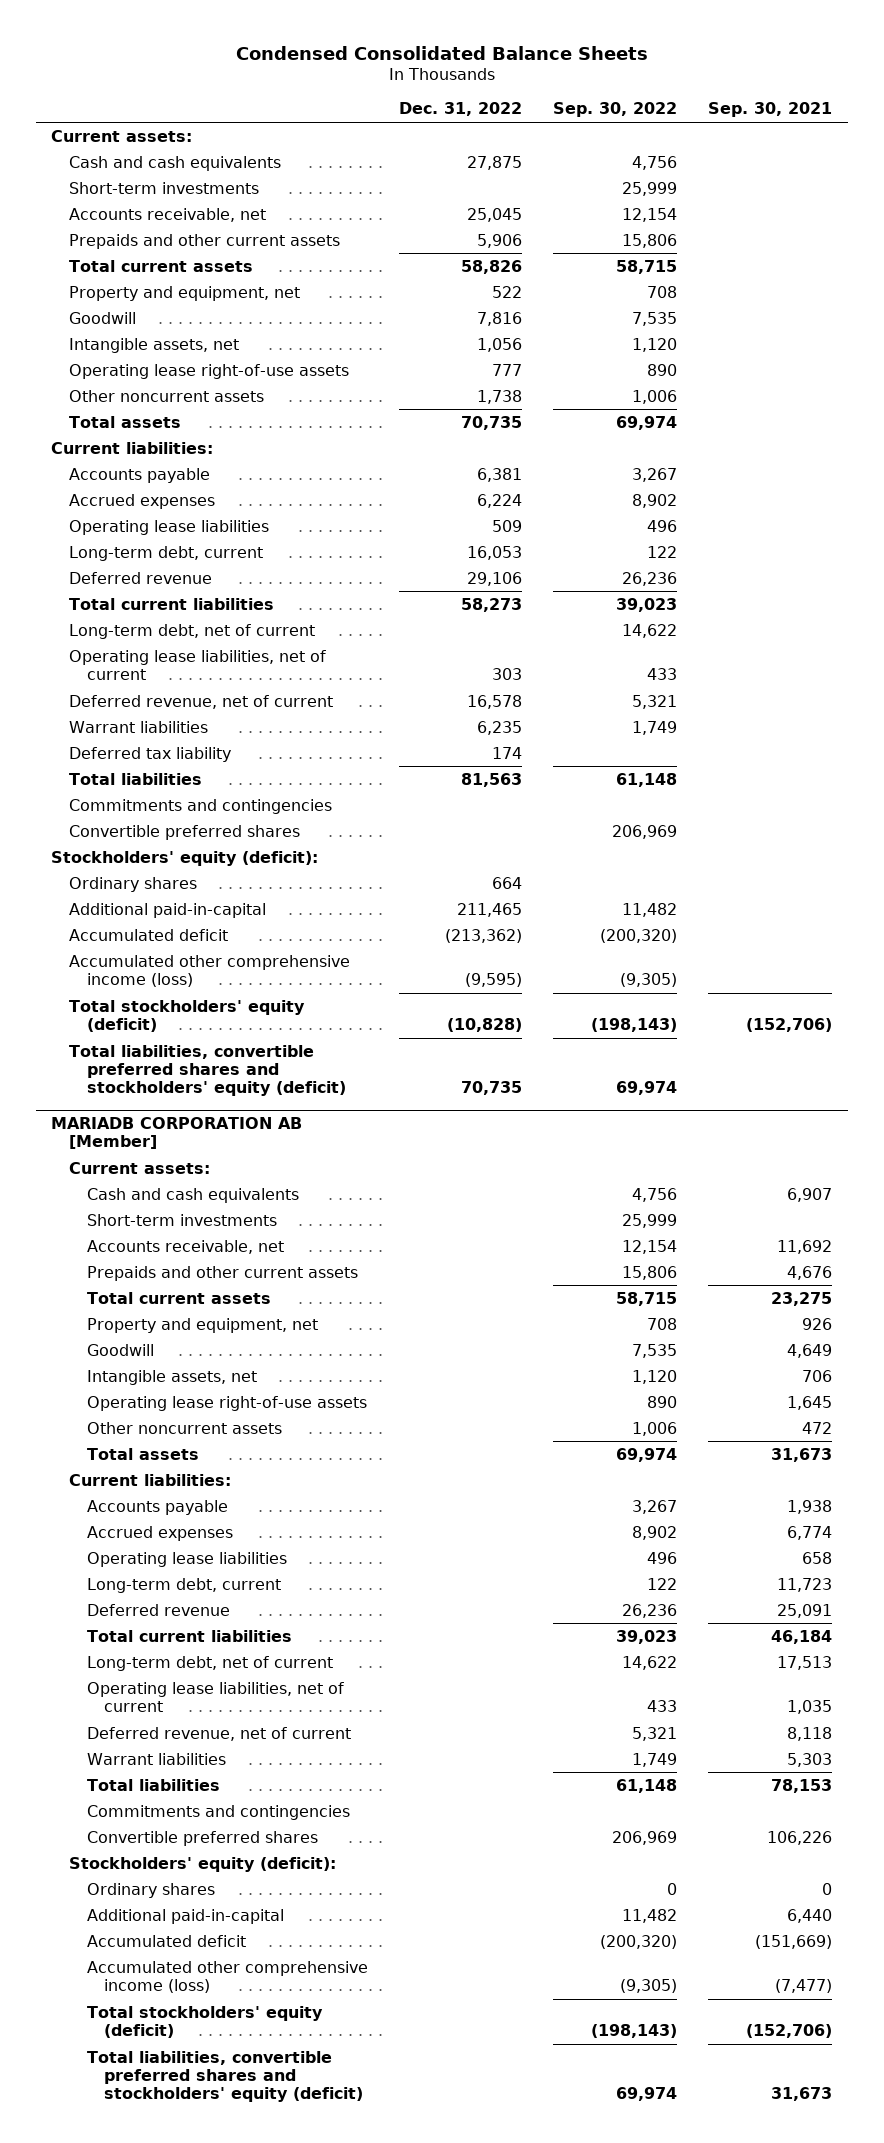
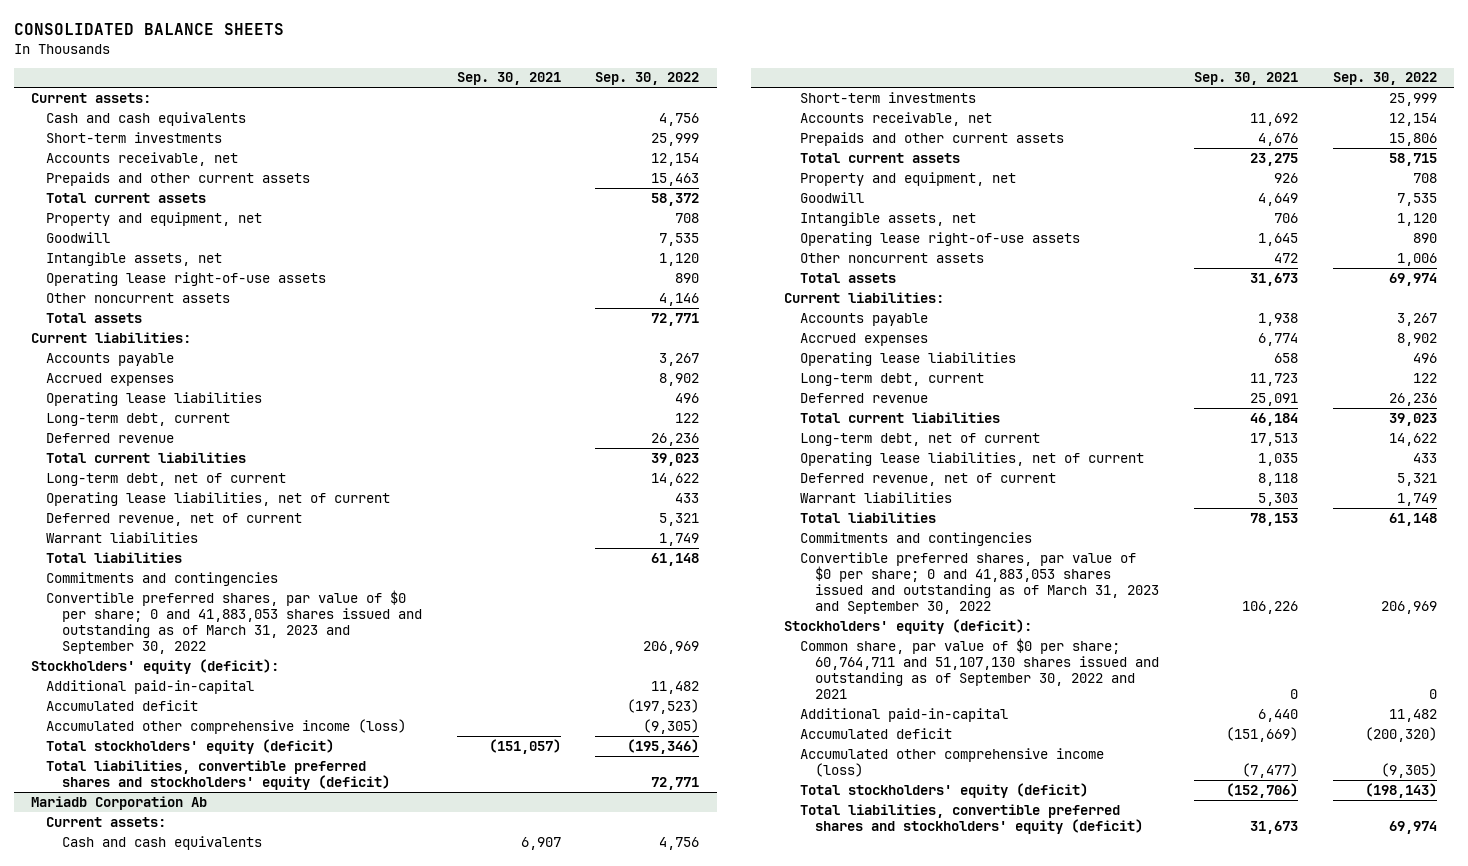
[235,45,648,60] Condensed Consolidated Balance Sheets -> [13,23,284,36] CONSOLIDATED BALANCE SHEETS
[398,102,522,117] Dec. 31, 2022 -> none
[622,233,678,248] 15,806 -> [651,172,700,186] 15,463
[616,259,678,274] 58,715 -> [651,192,700,206] 58,372
[632,389,678,404] 1,006 -> [659,292,700,306] 4,146
[616,415,678,430] 69,974 -> [651,312,700,326] 72,771
[68,746,231,762] Deferred tax liability -> none
[68,824,300,840] Convertible preferred shares -> [46,589,422,654] Convertible preferred shares, par value of $0 per share; 0 and 41,883,053 shares issued and outstanding as of March 31, 2023 and September 30, 2022
[68,876,197,892] Ordinary shares -> none
[600,928,678,943] (200,320) -> [627,698,700,714] (197,523)
[591,1017,678,1032] (198,143) -> [627,738,700,754] (195,346)
[746,1017,833,1032] (152,706) -> [488,738,561,754] (151,057)
[616,1081,678,1096] 69,974 -> [651,776,700,790] 72,771
[51,1116,303,1150] MARIADB CORPORATION AB [Member] -> [30,795,207,810] Mariadb Corporation Ab
[86,1830,318,1846] Convertible preferred shares -> [799,551,1160,614] Convertible preferred shares, par value of $0 per share; 0 and 41,883,053 shares issued and outstanding as of March 31, 2023 and September 30, 2022
[86,1882,215,1898] Ordinary shares -> [799,637,1160,699] Common share, par value of $0 per share; 60,764,711 and 51,107,130 shares issued and outstanding as of September 30, 2022 and 2021

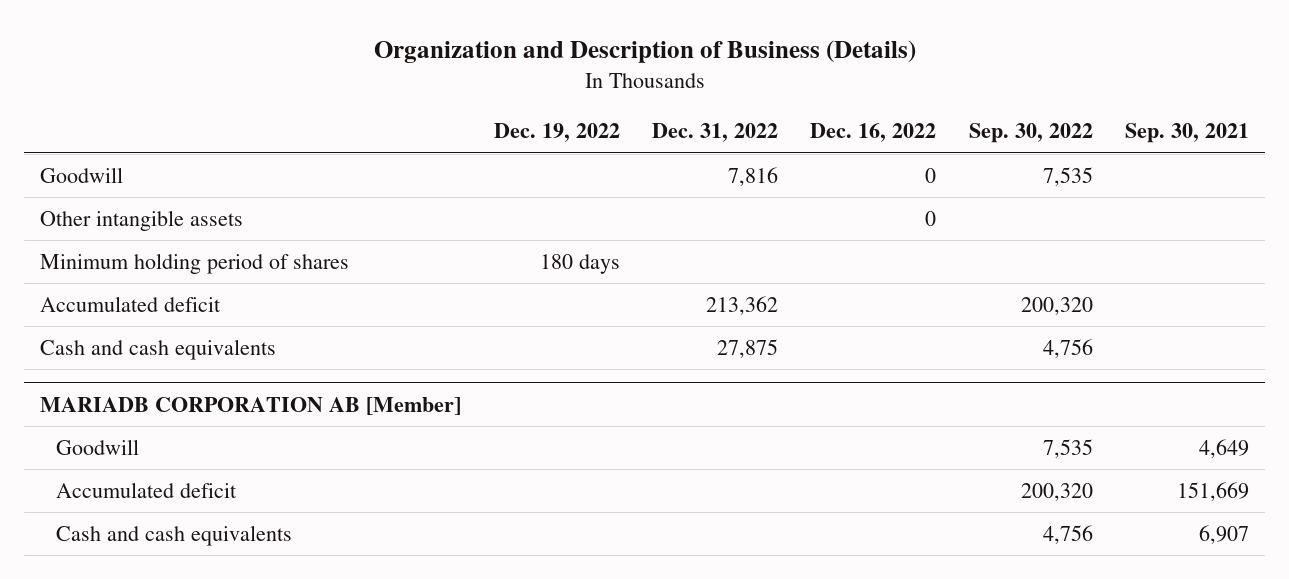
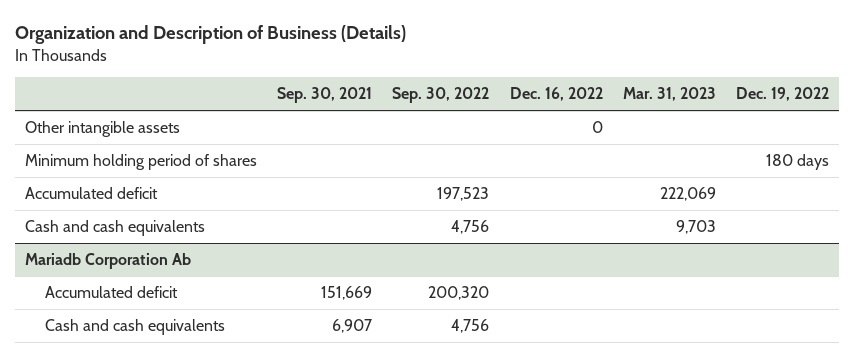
[651,123,778,143] Dec. 31, 2022 -> none
none -> [622,87,716,102] Mar. 31, 2023
[40,166,124,183] Goodwill -> none
[1020,296,1093,315] 200,320 -> [437,187,490,202] 197,523
[56,438,140,455] Goodwill -> none
[40,396,462,415] MARIADB CORPORATION AB [Member] -> [24,253,191,270] Mariadb Corporation Ab

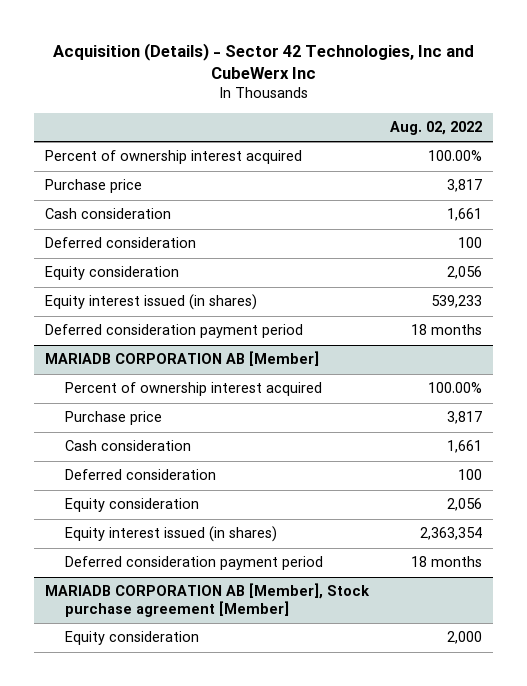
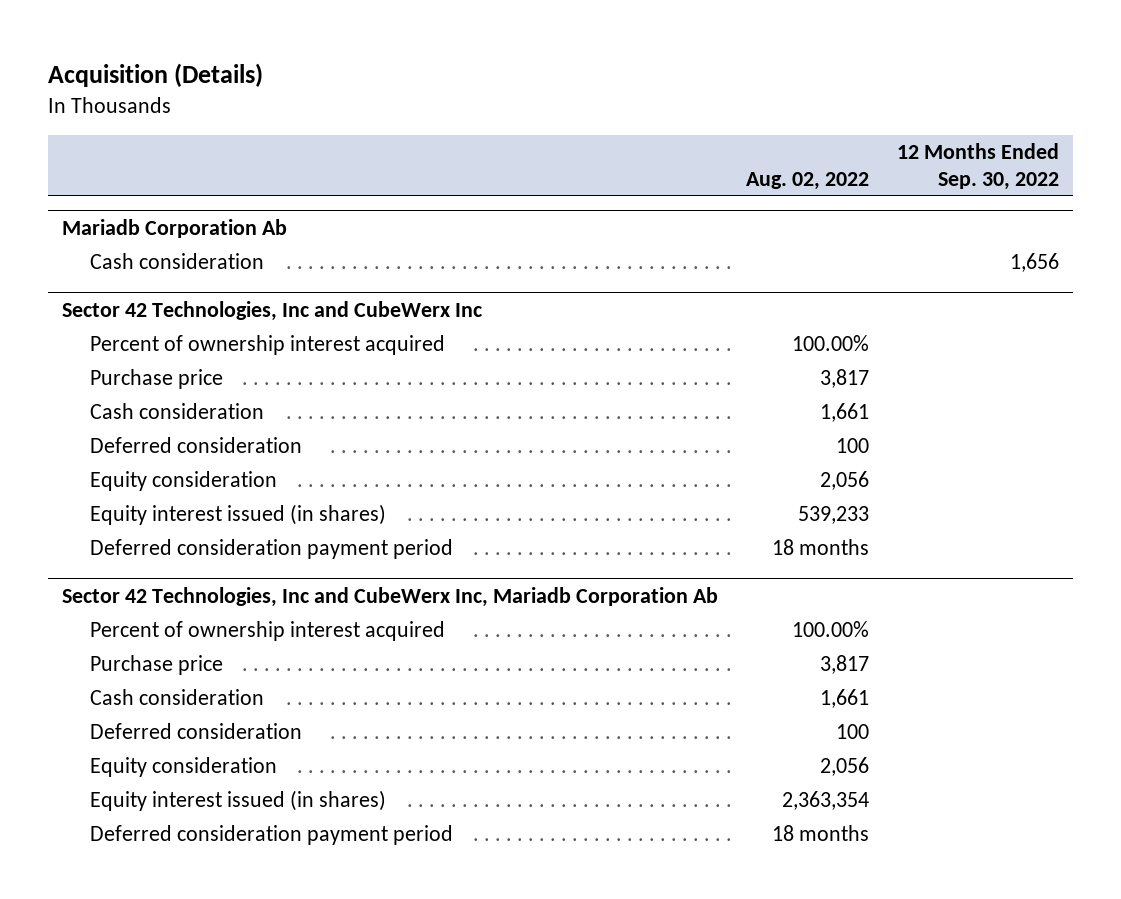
[52,42,474,79] Acquisition (Details) - Sector 42 Technologies, Inc and CubeWerx Inc -> [48,62,264,87] Acquisition (Details)
none -> [897,143,1060,190] 12 Months Ended Sep. 30, 2022
none -> [62,218,288,238] Mariadb Corporation Ab
none -> [89,253,264,270] Cash consideration
none -> [62,300,483,321] Sector 42 Technologies, Inc and CubeWerx Inc
[44,351,319,367] MARIADB CORPORATION AB [Member] -> none
none -> [62,586,719,607] Sector 42 Technologies, Inc and CubeWerx Inc, Mariadb Corporation Ab
[44,583,370,617] MARIADB CORPORATION AB [Member], Stock purchase agreement [Member] -> none
[64,631,199,646] Equity consideration -> none

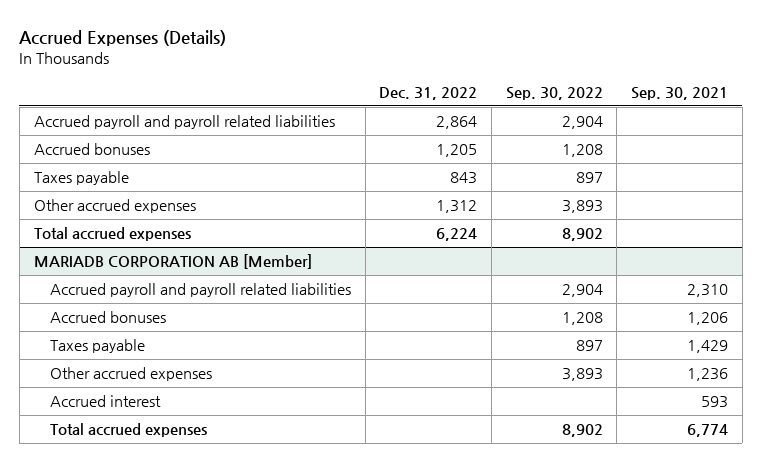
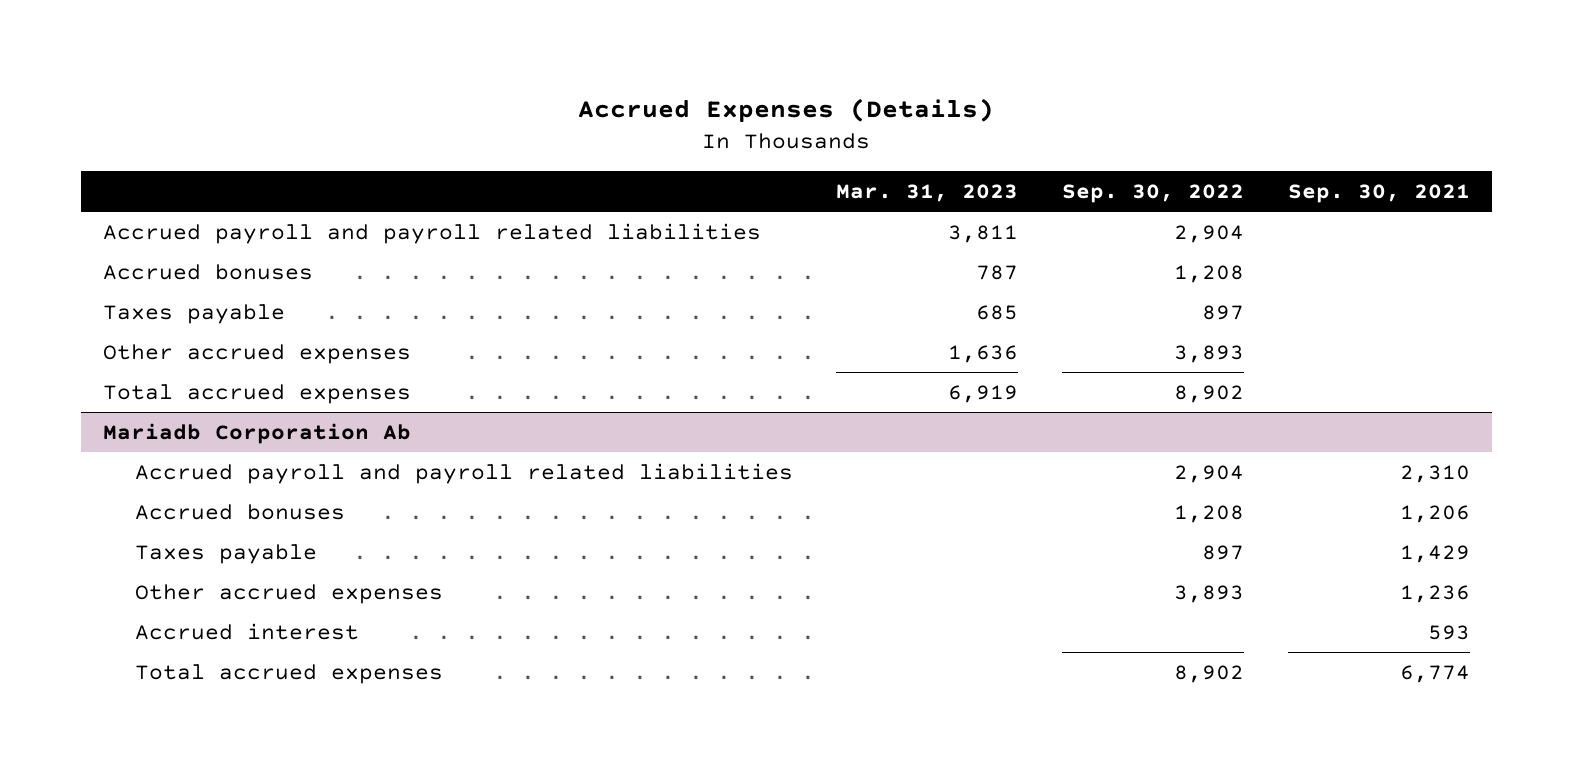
[379,86,478,100] Dec. 31, 2022 -> none
none -> [836,183,1019,202] Mar. 31, 2023
[33,254,312,270] MARIADB CORPORATION AB [Member] -> [102,422,411,444] Mariadb Corporation Ab

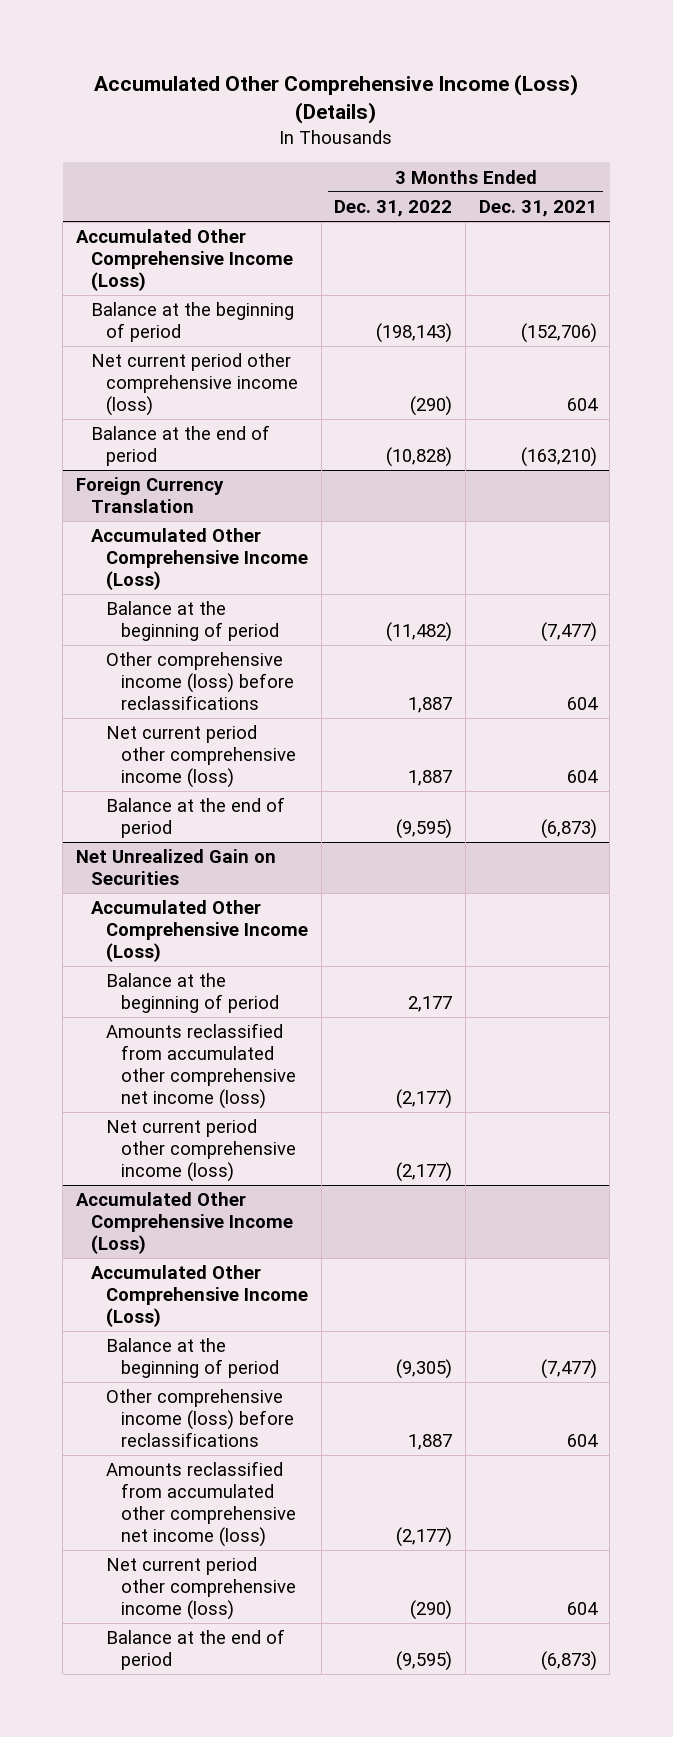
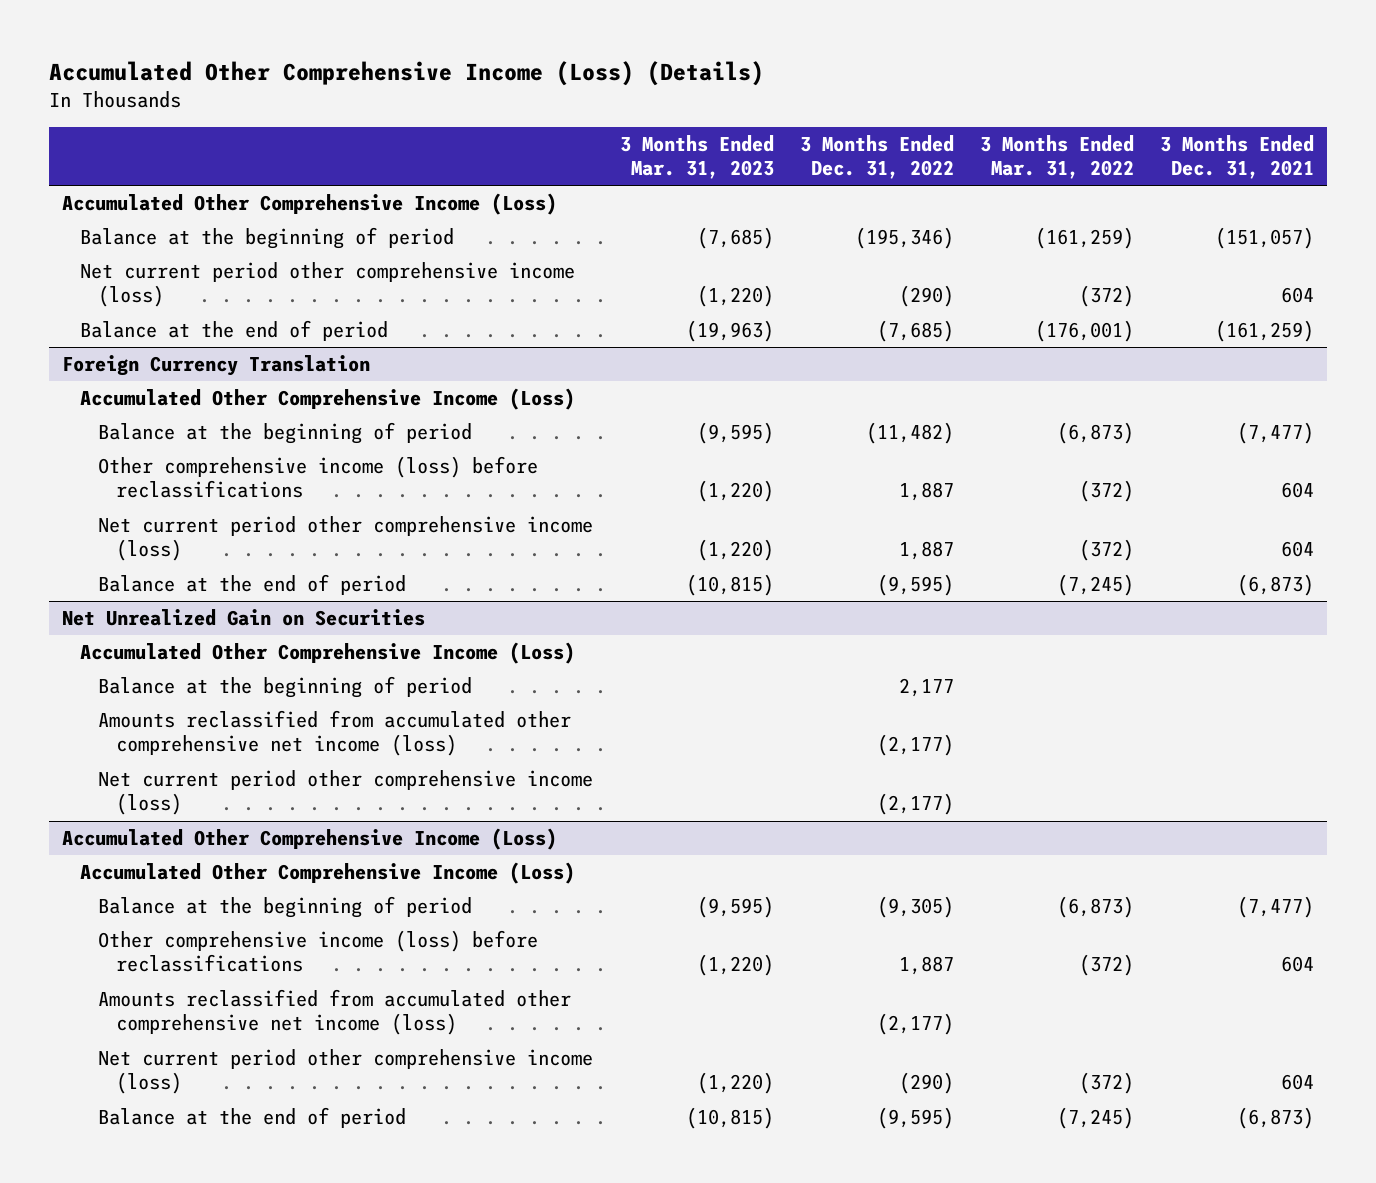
none -> [619,134,774,179] 3 Months Ended Mar. 31, 2023
none -> [979,134,1134,179] 3 Months Ended Mar. 31, 2022
[376,323,453,344] (198,143) -> [854,227,954,250] (195,346)
[520,323,597,344] (152,706) -> [1214,227,1314,250] (151,057)
[386,447,453,468] (10,828) -> [876,320,954,343] (7,685)
[520,447,597,468] (163,210) -> [1214,320,1314,343] (161,259)

